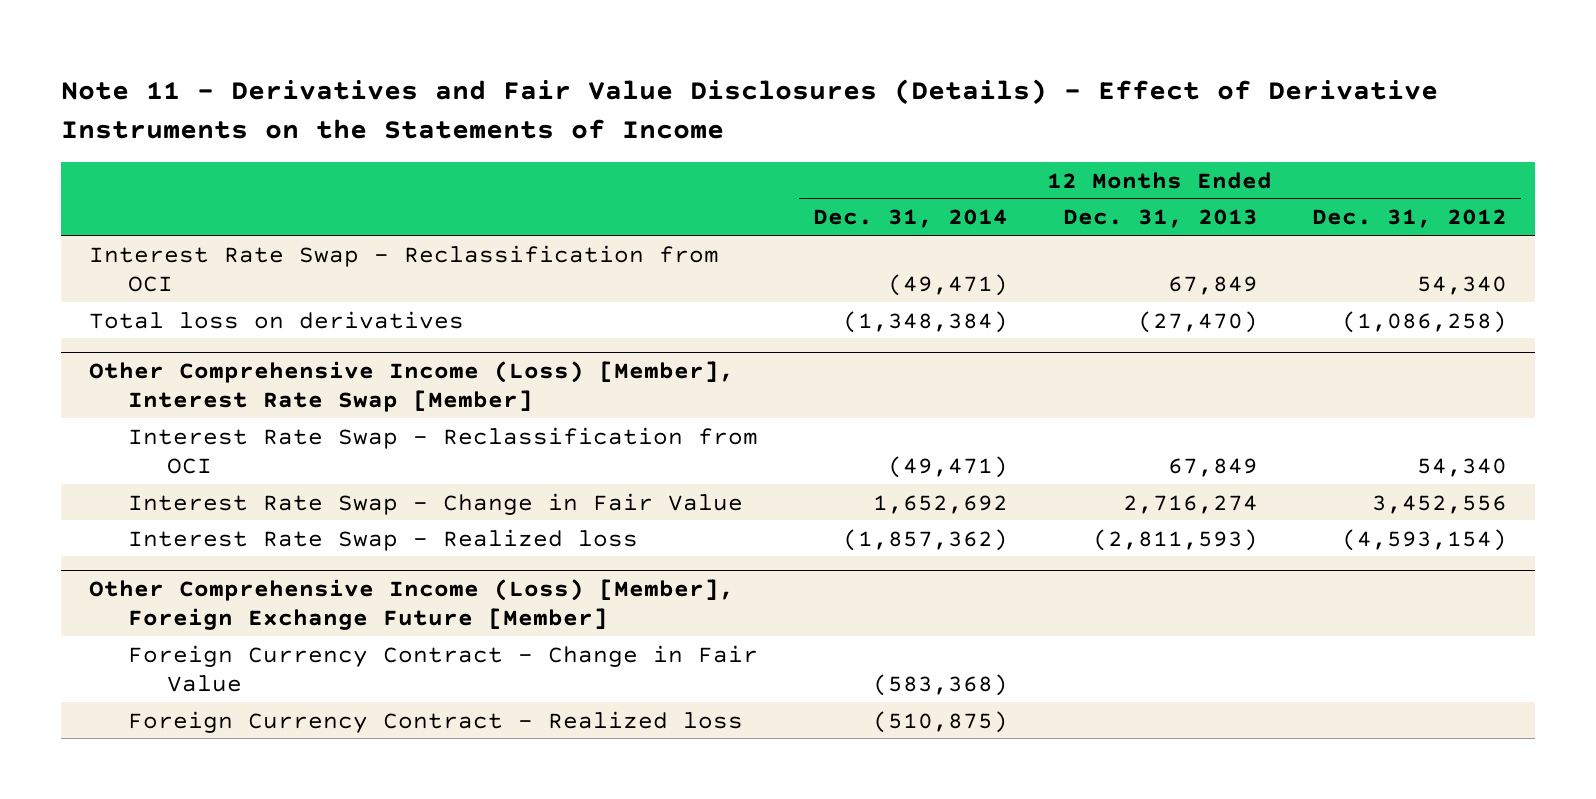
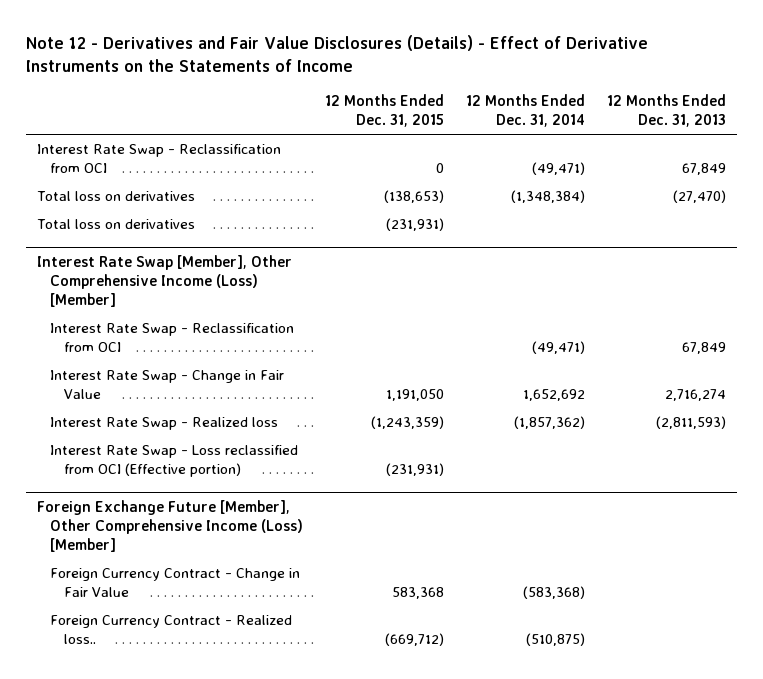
[61,79,1439,139] Note 11 - Derivatives and Fair Value Disclosures (Details) - Effect of Derivative Instruments on the Statements of Income -> [25,34,648,72] Note 12 - Derivatives and Fair Value Disclosures (Details) - Effect of Derivative Instruments on the Statements of Income
[1312,209,1508,229] Dec. 31, 2012 -> none
none -> [325,93,445,127] 12 Months Ended Dec. 31, 2015
none -> [36,219,195,230] Total loss on derivatives
[88,361,734,413] Other Comprehensive Income (Loss) [Member], Interest Rate Swap [Member] -> [36,254,292,307] Interest Rate Swap [Member], Other Comprehensive Income (Loss) [Member]
none -> [50,445,299,478] Interest Rate Swap - Loss reclassified from OCI (Effective portion)
[88,579,734,631] Other Comprehensive Income (Loss) [Member], Foreign Exchange Future [Member] -> [36,499,304,552] Foreign Exchange Future [Member], Other Comprehensive Income (Loss) [Member]
[127,710,743,733] Foreign Currency Contract - Realized loss -> [50,615,293,645] Foreign Currency Contract - Realized loss..

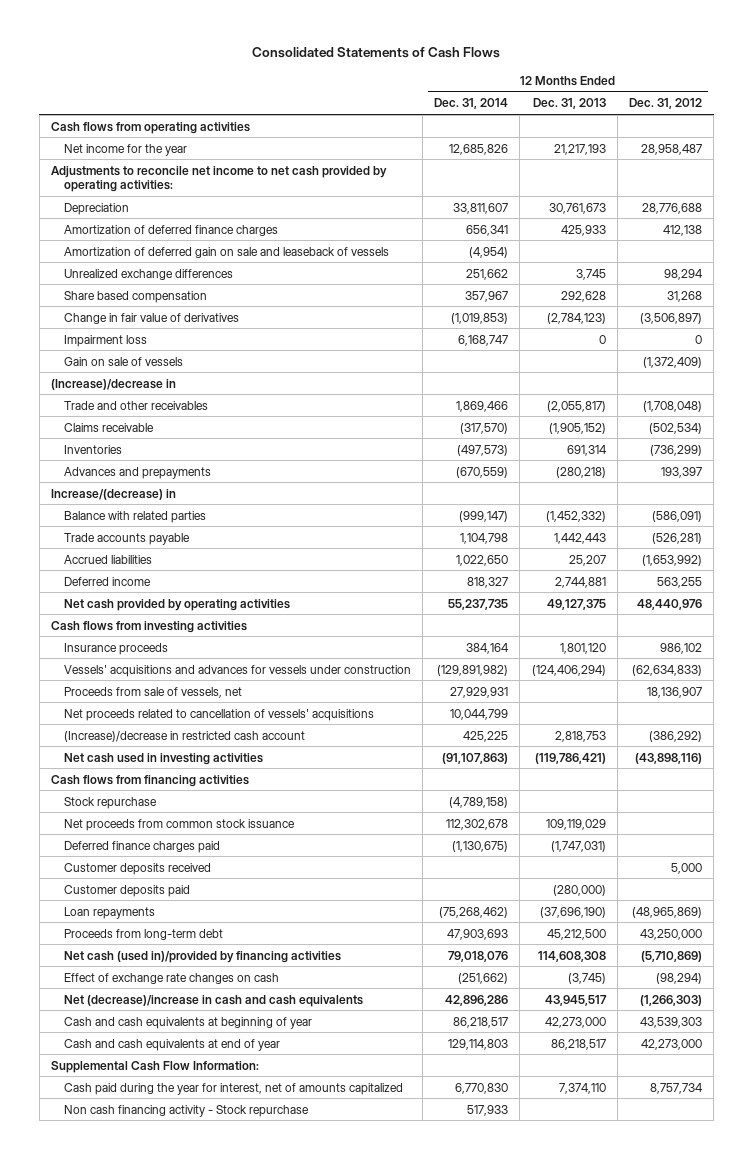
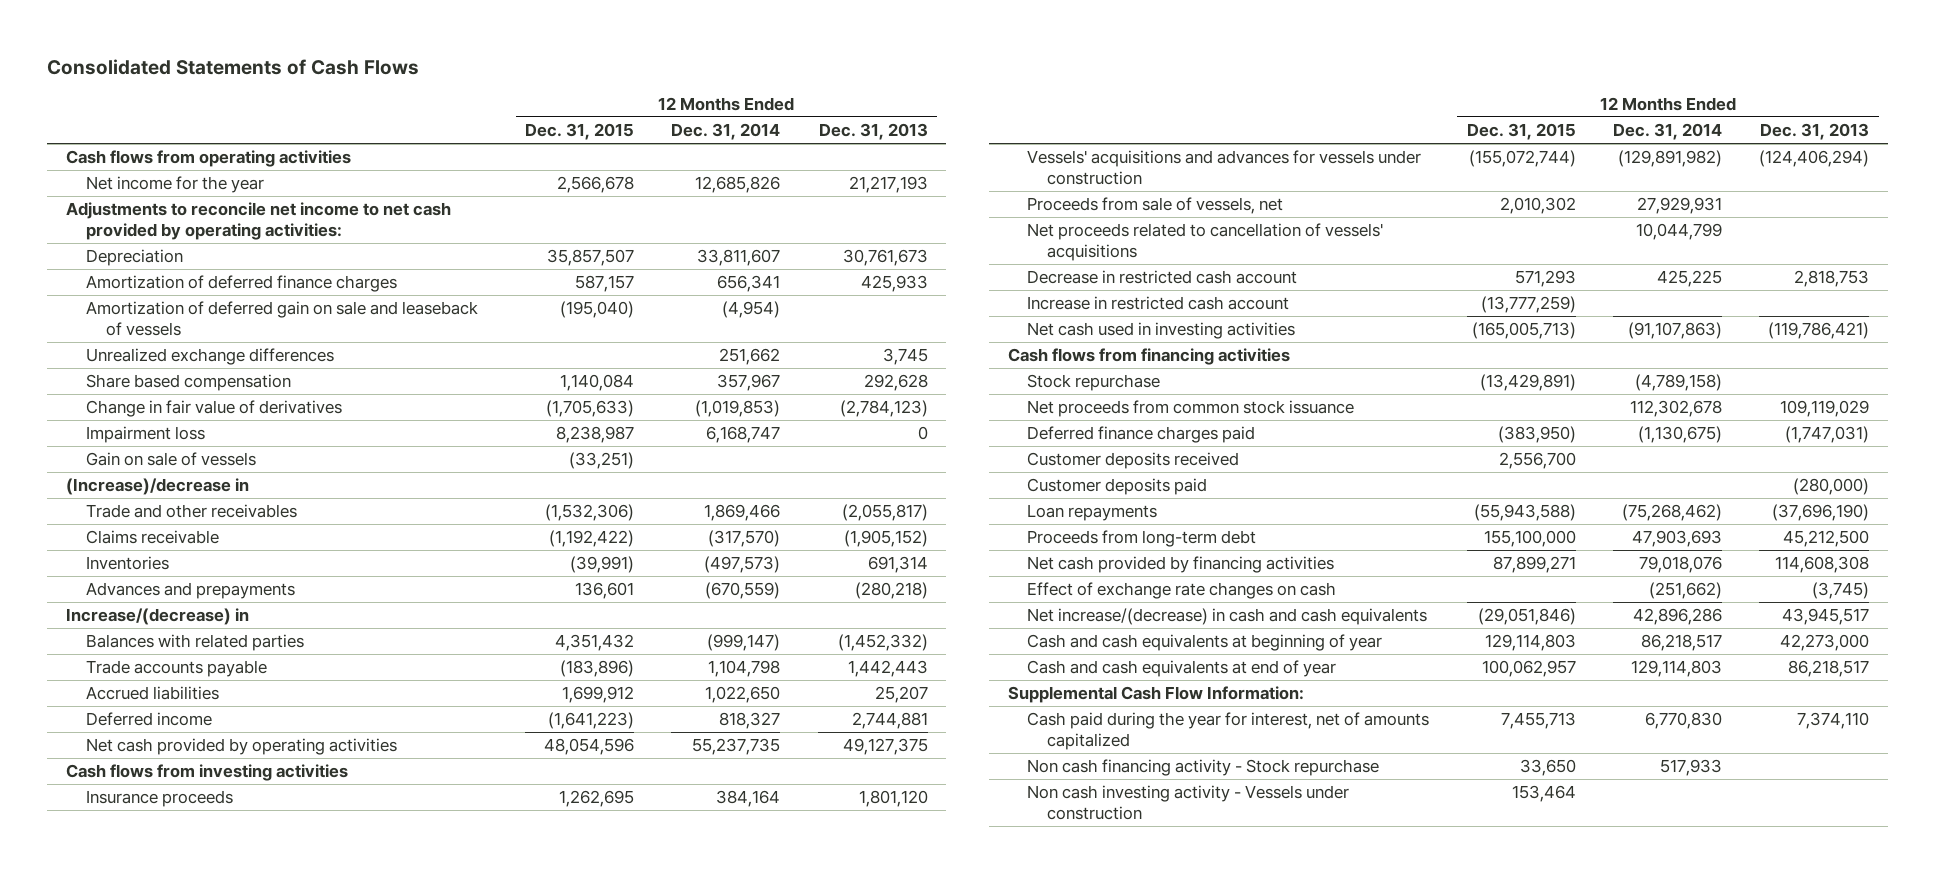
[629,98,703,110] Dec. 31, 2012 -> none
none -> [525,123,635,141] Dec. 31, 2015
[63,510,206,523] Balance with related parties -> [85,634,304,652] Balances with related parties
[63,730,305,742] (Increase)/decrease in restricted cash account -> [1027,270,1298,285] Decrease in restricted cash account
none -> [1027,296,1290,311] Increase in restricted cash account
[63,950,341,963] Net cash (used in)/provided by financing activities -> [1027,556,1335,574] Net cash provided by financing activities
[63,994,363,1007] Net (decrease)/increase in cash and cash equivalents -> [1027,608,1428,626] Net increase/(decrease) in cash and cash equivalents
none -> [1027,785,1350,820] Non cash investing activity - Vessels under construction

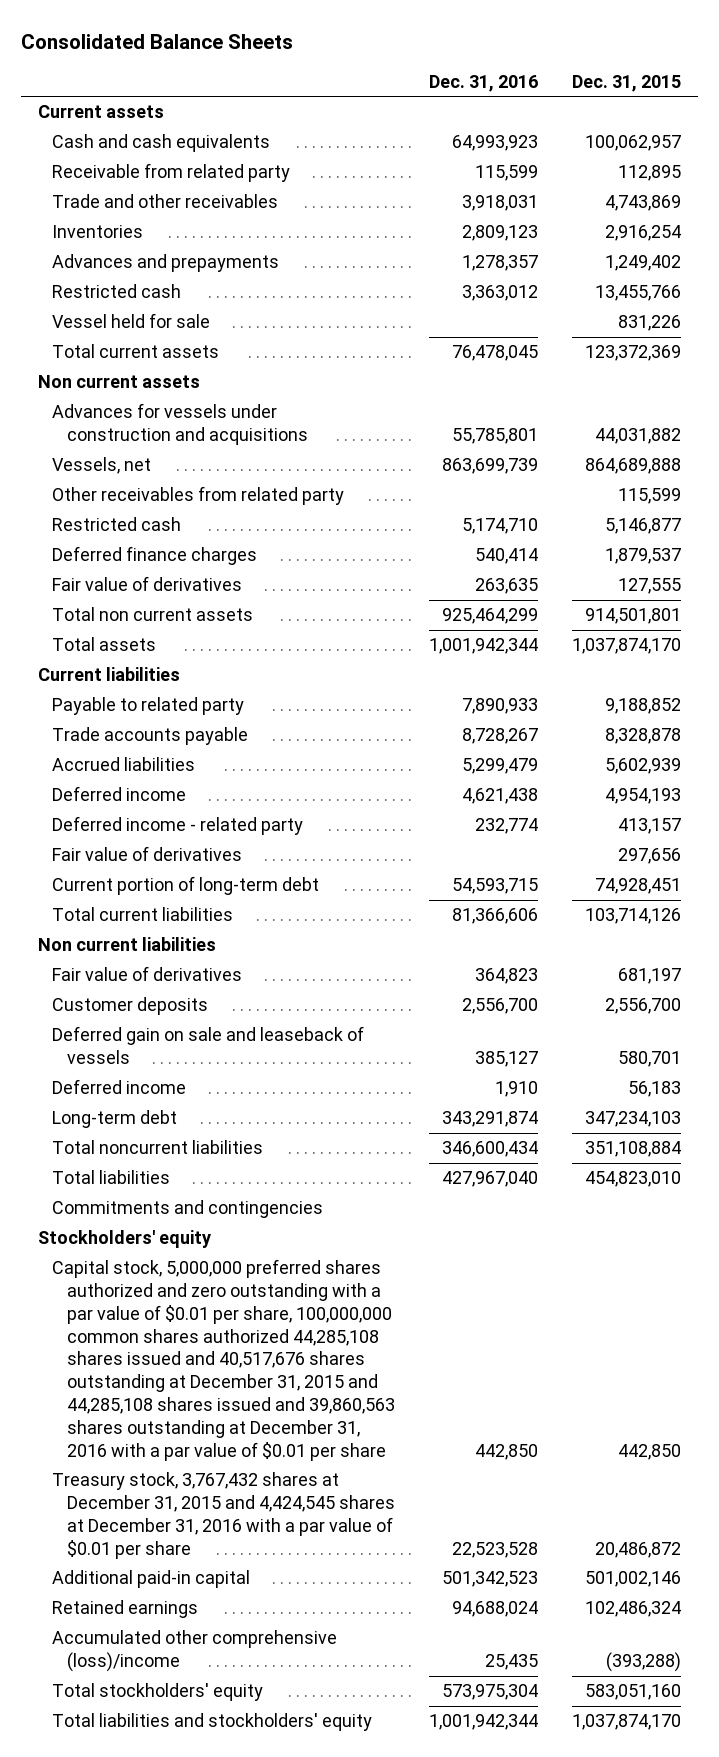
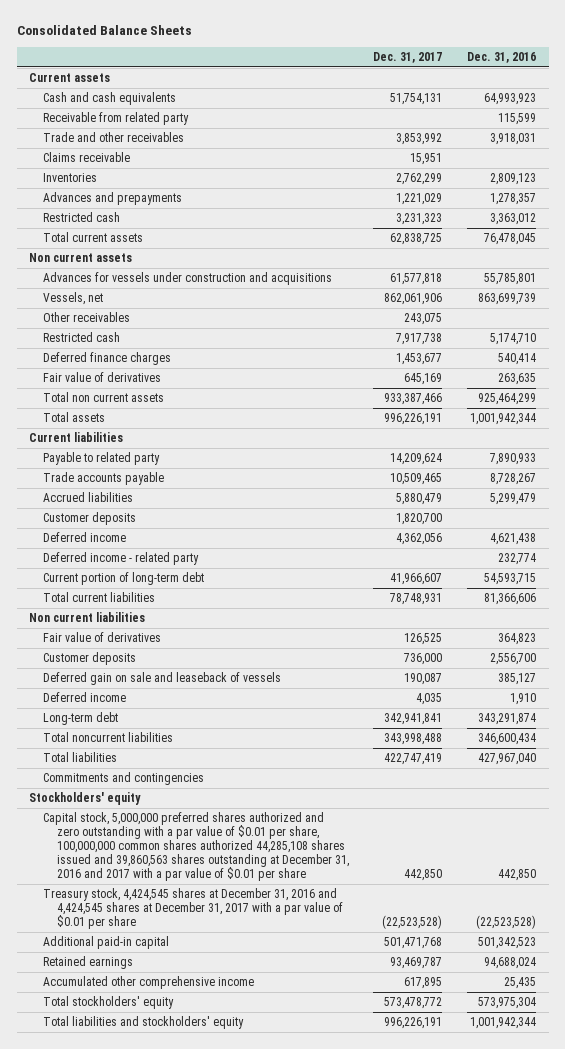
[572,74,682,92] Dec. 31, 2015 -> none
none -> [373,51,443,63] Dec. 31, 2017
none -> [42,152,130,163] Claims receivable
[52,313,211,329] Vessel held for sale -> none
[52,486,345,506] Other receivables from related party -> none
none -> [42,312,130,323] Other receivables
none -> [42,512,136,526] Customer deposits
[52,846,243,862] Fair value of derivatives -> none
[52,1259,396,1461] Capital stock, 5,000,000 preferred shares authorized and zero outstanding with a par value of $0.01 per share, 100,000,000 common shares authorized 44,285,108 shares issued and 40,517,676 shares outstanding at December 31, 2015 and 44,285,108 shares issued and 39,860,563 shares outstanding at December 31, 2016 with a par value of $0.01 per share -> [42,812,349,882] Capital stock, 5,000,000 preferred shares authorized and zero outstanding with a par value of $0.01 per share, 100,000,000 common shares authorized 44,285,108 shares issued and 39,860,563 shares outstanding at December 31, 2016 and 2017 with a par value of $0.01 per share
[52,1472,396,1559] Treasury stock, 3,767,432 shares at December 31, 2015 and 4,424,545 shares at December 31, 2016 with a par value of $0.01 per share -> [42,888,343,930] Treasury stock, 4,424,545 shares at December 31, 2016 and 4,424,545 shares at December 31, 2017 with a par value of $0.01 per share
[452,1541,539,1558] 22,523,528 -> [476,915,537,930] (22,523,528)
[52,1630,338,1673] Accumulated other comprehensive (loss)/income -> [42,976,254,990] Accumulated other comprehensive income

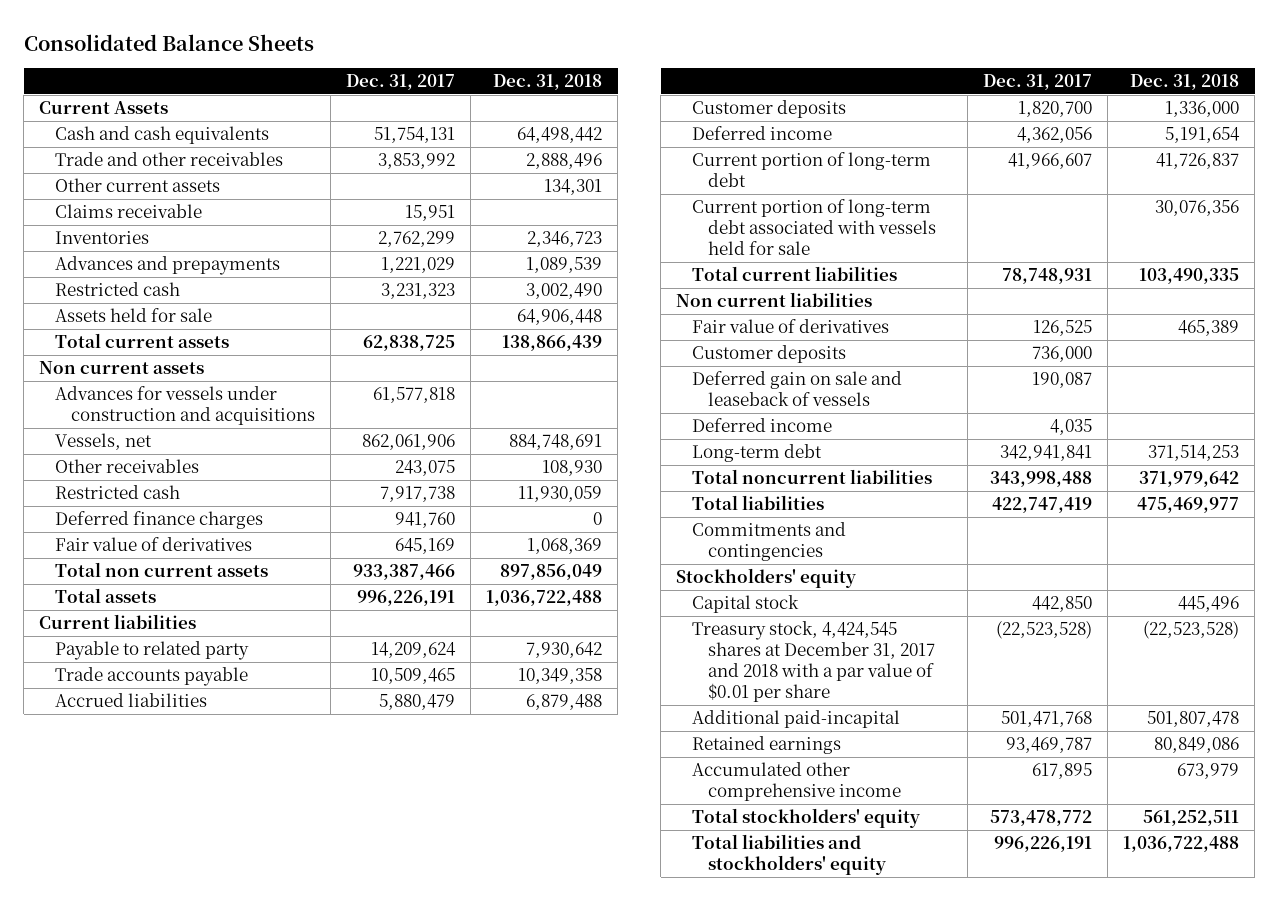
[467,51,537,63] Dec. 31, 2016 -> none
none -> [493,73,603,90] Dec. 31, 2018
[29,73,111,83] Current assets -> [39,101,169,115] Current Assets
[42,112,189,126] Receivable from related party -> none
none -> [55,178,221,193] Other current assets
none -> [55,308,213,323] Assets held for sale
[396,353,443,366] 1,453,677 -> [395,512,456,529] 941,760
[42,552,199,566] Deferred income - related party -> none
none -> [692,199,937,256] Current portion of long-term debt associated with vessels held for sale
[42,812,349,882] Capital stock, 5,000,000 preferred shares authorized and zero outstanding with a par value of $0.01 per share, 100,000,000 common shares authorized 44,285,108 shares issued and 39,860,563 shares outstanding at December 31, 2016 and 2017 with a par value of $0.01 per share -> [692,595,800,614] Capital stock
[42,888,343,930] Treasury stock, 4,424,545 shares at December 31, 2016 and 4,424,545 shares at December 31, 2017 with a par value of $0.01 per share -> [692,621,936,702] Treasury stock, 4,424,545 shares at December 31, 2017 and 2018 with a par value of $0.01 per share
[42,936,169,950] Additional paid-in capital -> [692,710,901,729] Additional paid-incapital

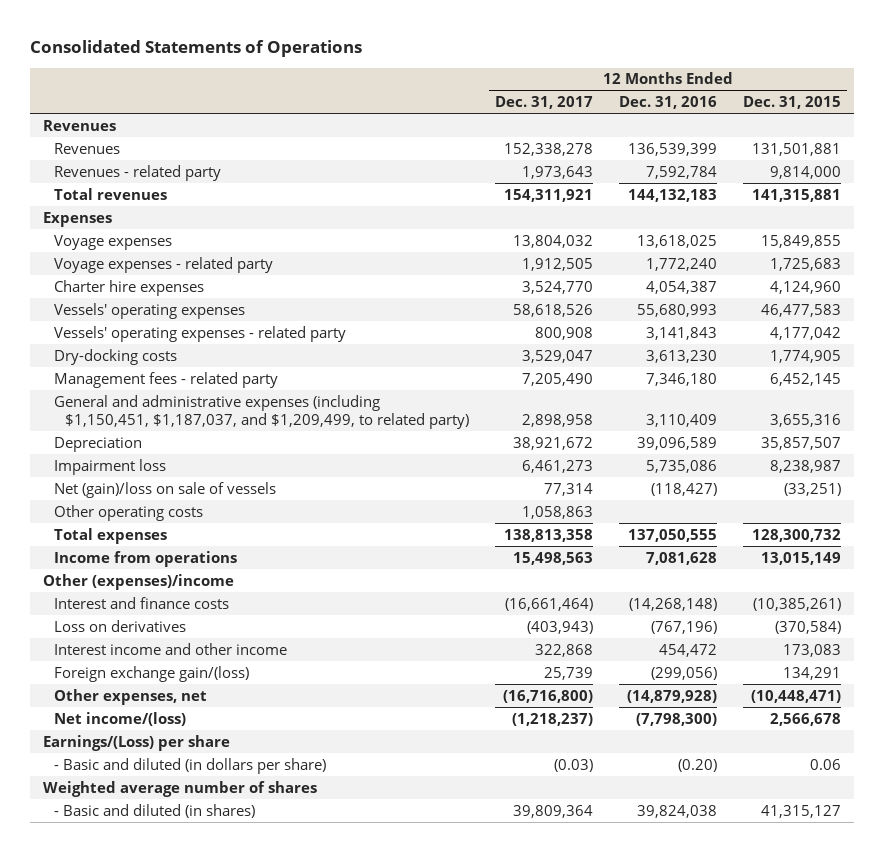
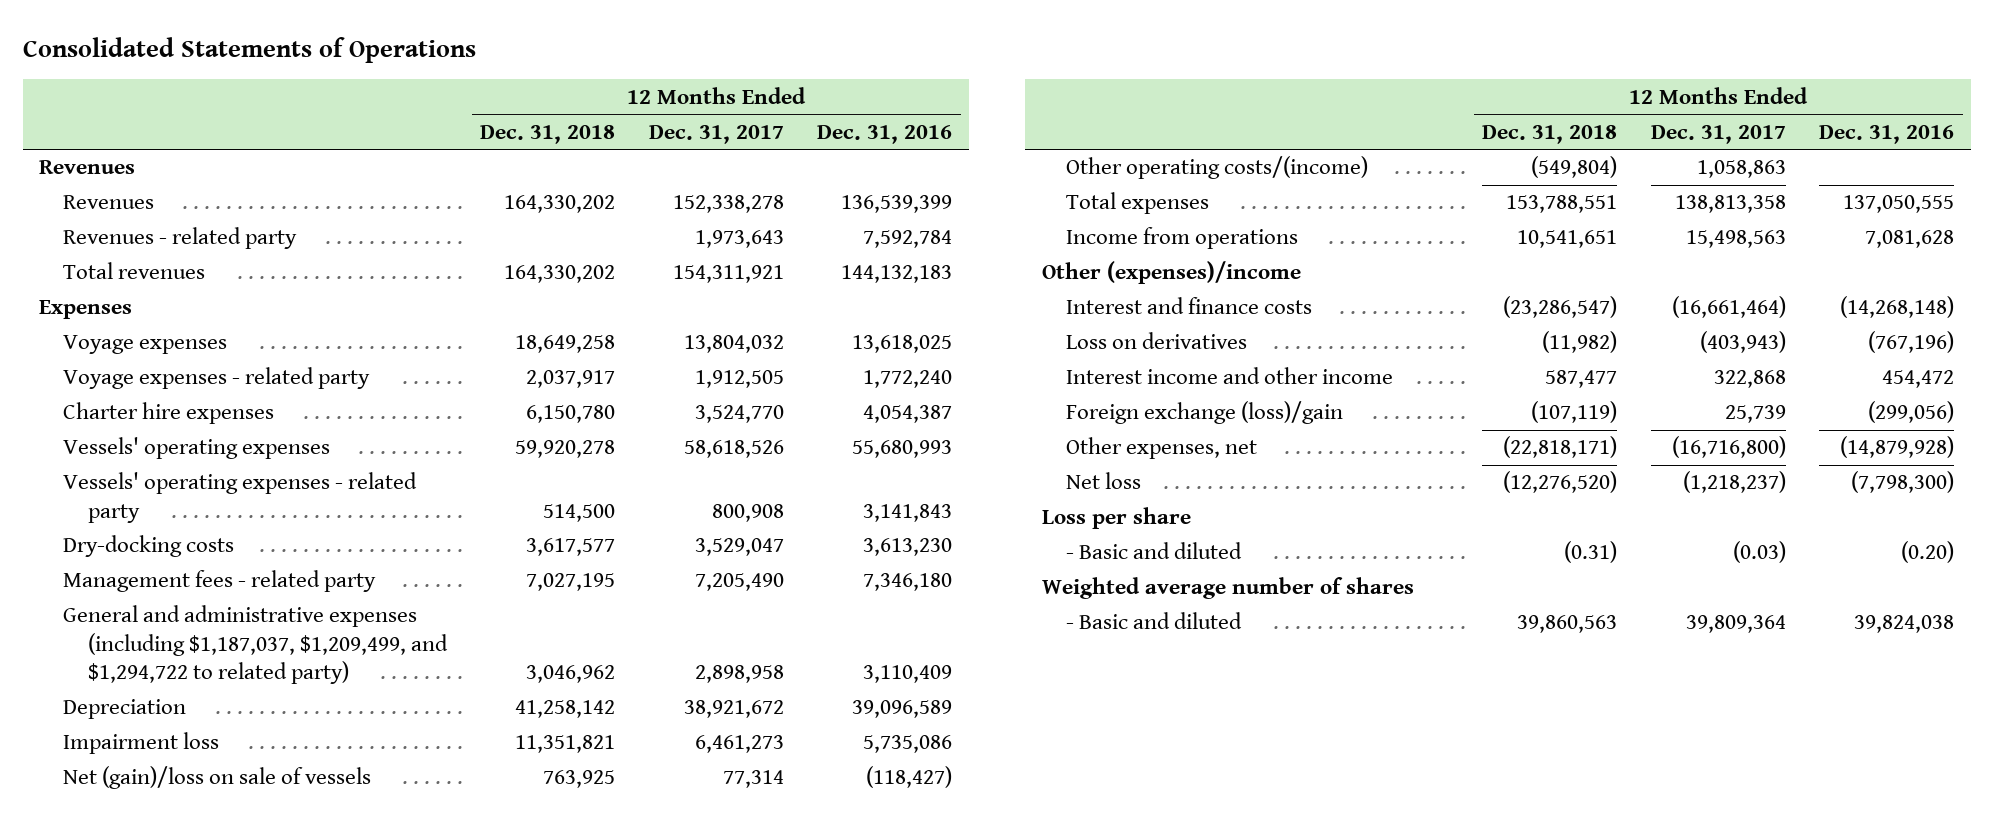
[742,96,841,110] Dec. 31, 2015 -> none
none -> [480,124,616,144] Dec. 31, 2018
[54,394,470,430] General and administrative expenses (including $1,150,451, $1,187,037, and $1,209,499, to related party) -> [63,605,448,685] General and administrative expenses (including $1,187,037, $1,209,499, and $1,294,722 to related party)
[54,504,204,521] Other operating costs -> [1065,156,1368,180] Other operating costs/(income)
[54,665,250,682] Foreign exchange gain/(loss) -> [1065,401,1343,425] Foreign exchange (loss)/gain
[54,711,187,726] Net income/(loss) -> [1065,472,1141,490] Net loss
[42,734,230,751] Earnings/(Loss) per share -> [1041,507,1191,530] Loss per share
[54,757,327,774] - Basic and diluted (in dollars per share) -> [1065,542,1242,560] - Basic and diluted
[54,803,256,818] - Basic and diluted (in shares) -> [1065,612,1242,630] - Basic and diluted

